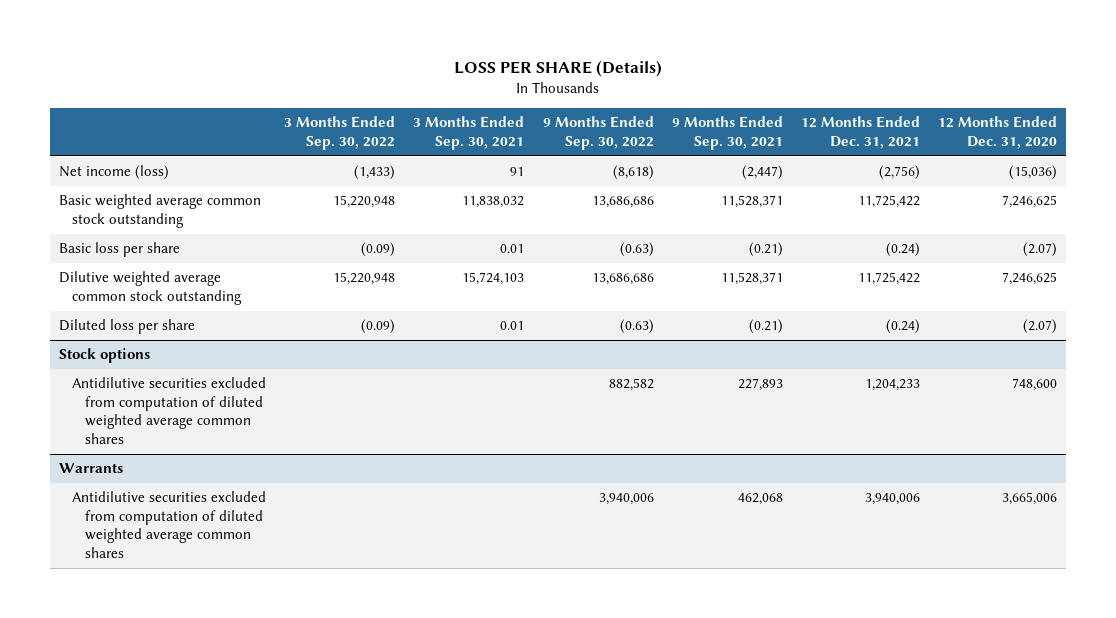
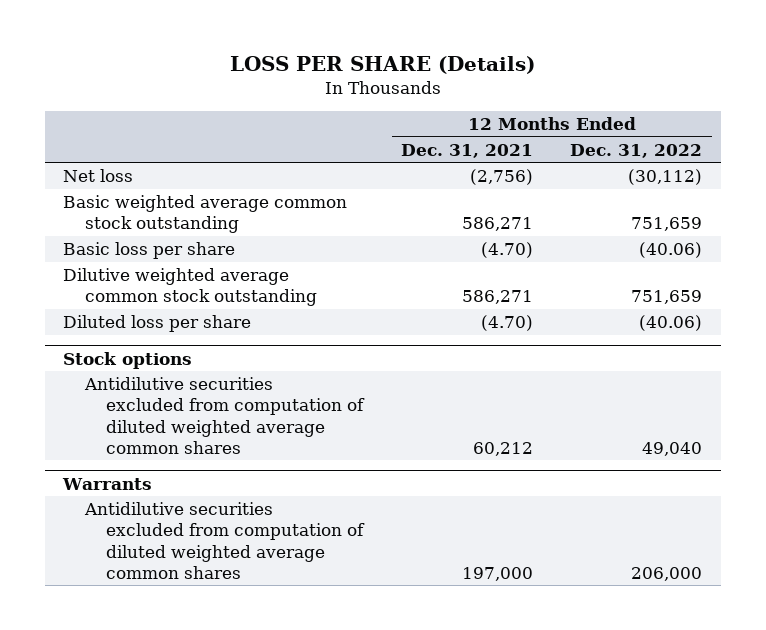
[284,116,396,150] 3 Months Ended Sep. 30, 2022 -> none
[413,116,525,150] 3 Months Ended Sep. 30, 2021 -> none
[542,116,654,150] 9 Months Ended Sep. 30, 2022 -> none
[671,116,783,150] 9 Months Ended Sep. 30, 2021 -> none
[938,116,1058,149] 12 Months Ended Dec. 31, 2020 -> none
none -> [570,143,703,158] Dec. 31, 2022
[59,165,170,181] Net income (loss) -> [63,168,134,182] Net loss
[857,195,920,209] 11,725,422 -> [461,217,533,232] 586,271
[885,242,920,258] (0.24) -> [480,241,533,258] (4.70)
[857,272,920,286] 11,725,422 -> [461,290,533,305] 586,271
[885,319,920,335] (0.24) -> [480,314,533,331] (4.70)
[864,379,920,392] 1,204,233 -> [472,441,533,456] 60,212
[864,493,920,506] 3,940,006 -> [461,566,533,581] 197,000

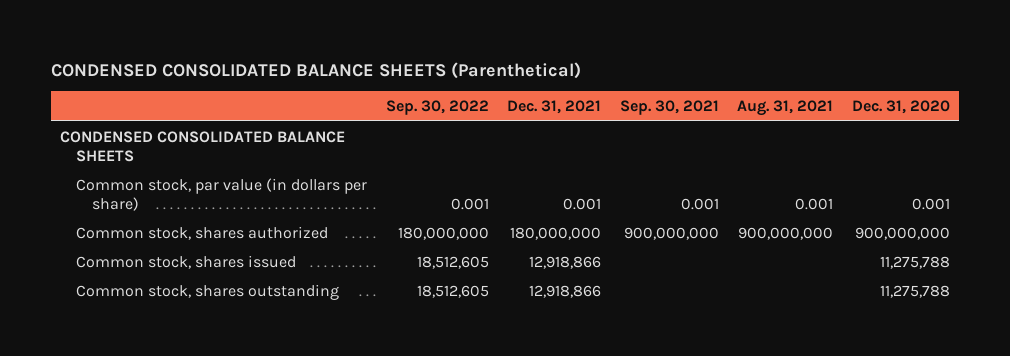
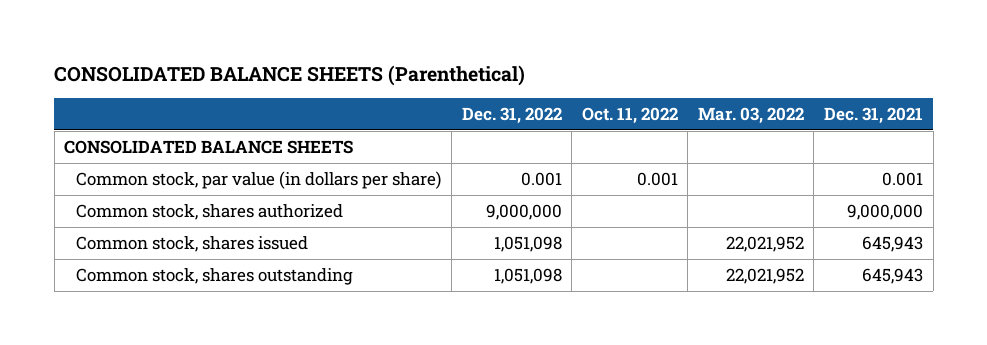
[51,61,582,79] CONDENSED CONSOLIDATED BALANCE SHEETS (Parenthetical) -> [54,64,526,86] CONSOLIDATED BALANCE SHEETS (Parenthetical)
[385,100,489,116] Sep. 30, 2022 -> none
[619,100,719,116] Sep. 30, 2021 -> none
[737,100,834,117] Aug. 31, 2021 -> none
[851,100,950,115] Dec. 31, 2020 -> none
none -> [461,106,562,124] Dec. 31, 2022
none -> [581,106,678,124] Oct. 11, 2022
none -> [697,106,804,124] Mar. 03, 2022
[60,130,346,162] CONDENSED CONSOLIDATED BALANCE SHEETS -> [64,140,354,155] CONSOLIDATED BALANCE SHEETS
[510,226,602,240] 180,000,000 -> [847,204,924,221] 9,000,000
[529,255,602,269] 12,918,866 -> [862,236,924,253] 645,943
[529,284,602,298] 12,918,866 -> [862,268,924,285] 645,943

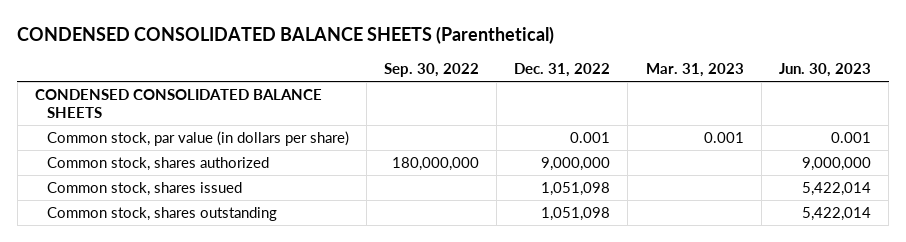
[54,64,526,86] CONSOLIDATED BALANCE SHEETS (Parenthetical) -> [17,25,555,44] CONDENSED CONSOLIDATED BALANCE SHEETS (Parenthetical)
[581,106,678,124] Oct. 11, 2022 -> none
[697,106,804,124] Mar. 03, 2022 -> none
[824,106,924,124] Dec. 31, 2021 -> none
none -> [383,63,479,78] Sep. 30, 2022
none -> [645,63,744,78] Mar. 31, 2023
none -> [778,63,871,78] Jun. 30, 2023
[64,140,354,155] CONSOLIDATED BALANCE SHEETS -> [35,89,323,118] CONDENSED CONSOLIDATED BALANCE SHEETS

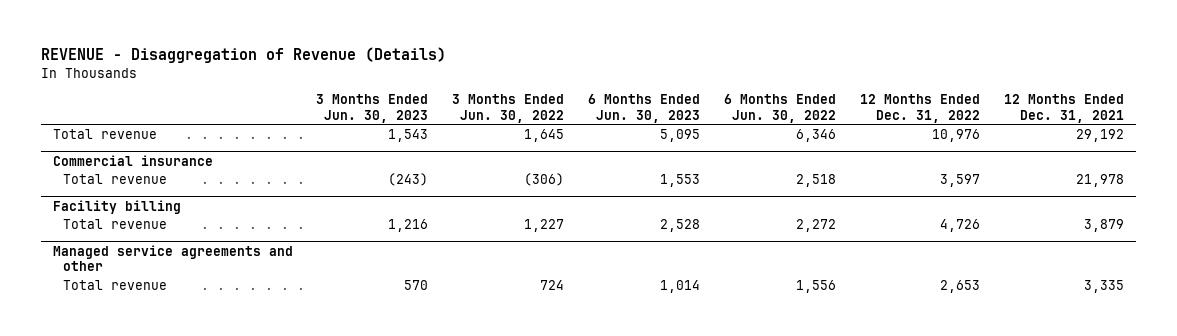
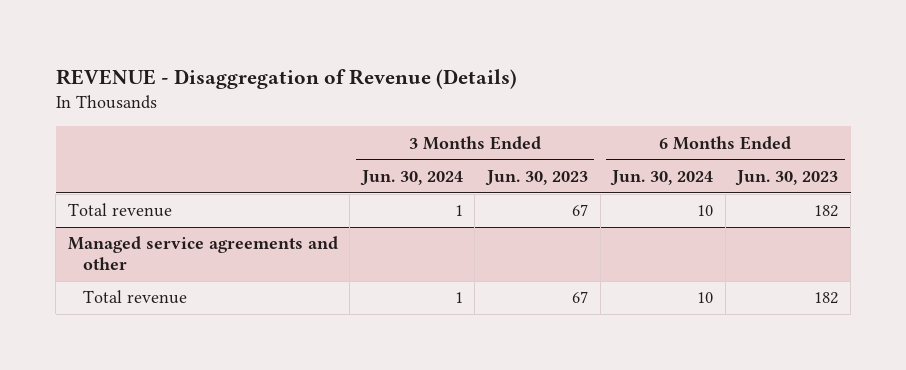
[452,94,565,123] 3 Months Ended Jun. 30, 2022 -> none
[724,94,837,123] 6 Months Ended Jun. 30, 2022 -> none
[860,94,981,123] 12 Months Ended Dec. 31, 2022 -> none
[1003,94,1124,123] 12 Months Ended Dec. 31, 2021 -> none
none -> [359,169,463,186] Jun. 30, 2024
none -> [610,169,714,186] Jun. 30, 2024
[52,154,213,166] Commercial insurance -> none
[62,173,167,184] Total revenue -> none
[52,199,181,214] Facility billing -> none
[62,218,167,229] Total revenue -> none
[388,128,429,142] 1,543 -> [572,204,589,217] 67
[660,128,701,142] 5,095 -> [814,205,839,218] 182
[404,279,429,290] 570 -> [572,291,589,304] 67
[660,279,701,293] 1,014 -> [814,292,839,305] 182

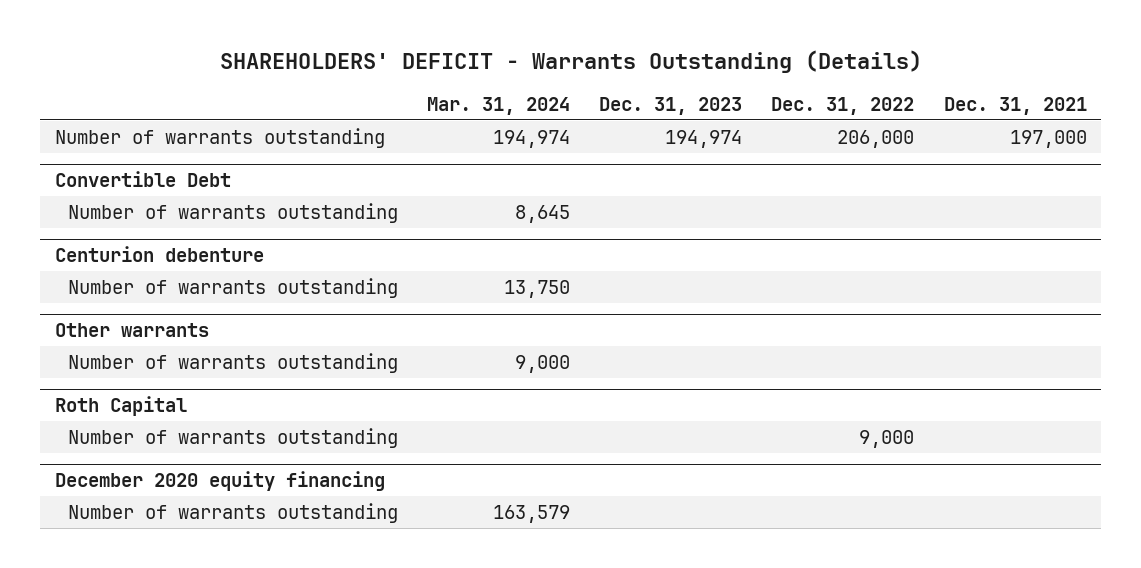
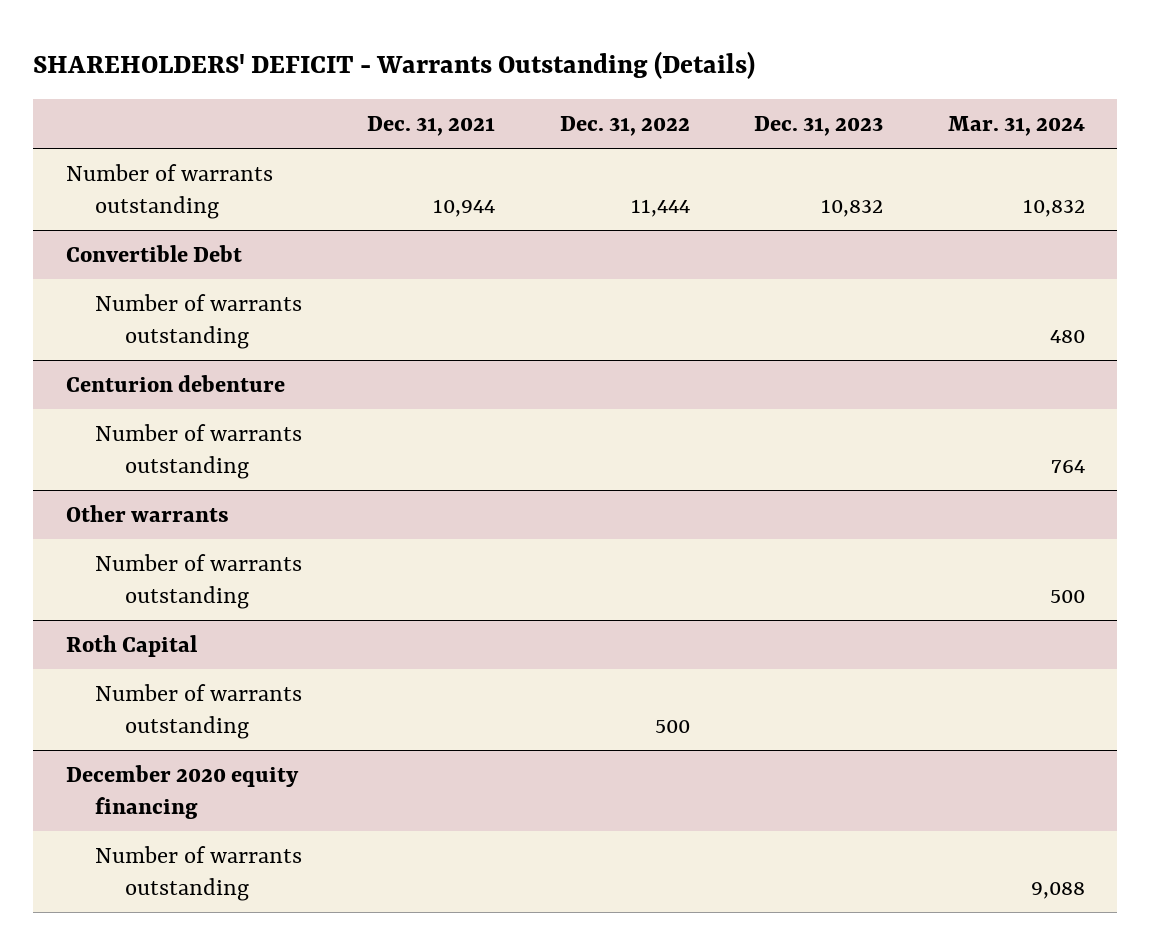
[492,129,570,148] 194,974 -> [1022,198,1085,217] 10,832
[665,129,743,148] 194,974 -> [821,198,884,217] 10,832
[837,129,915,148] 206,000 -> [630,198,690,217] 11,444
[1009,129,1087,148] 197,000 -> [432,198,495,217] 10,944
[514,204,570,223] 8,645 -> [1049,329,1085,343] 480
[503,279,570,298] 13,750 -> [1050,459,1085,473] 764
[514,354,570,373] 9,000 -> [1049,589,1085,603] 500
[859,429,915,448] 9,000 -> [654,719,690,733] 500
[492,504,570,523] 163,579 -> [1030,881,1085,899] 9,088

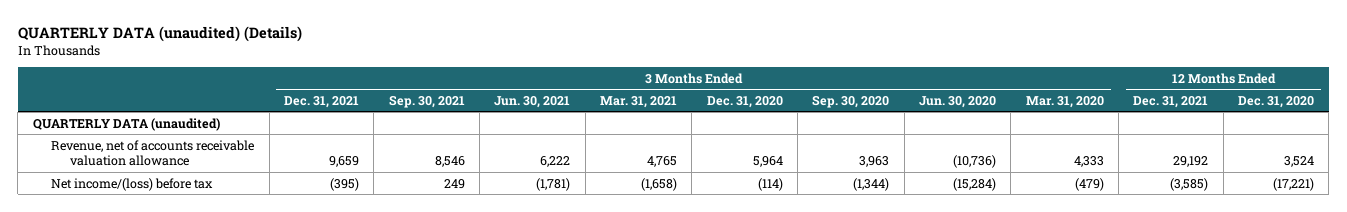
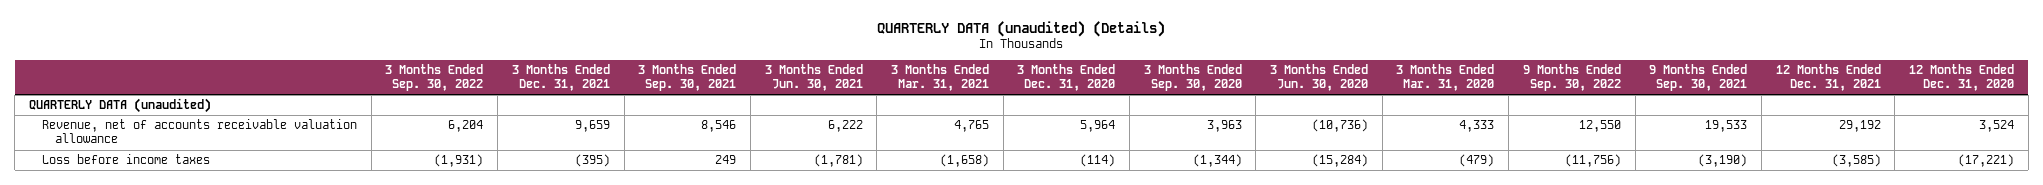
none -> [385,64,484,92] 3 Months Ended Sep. 30, 2022
none -> [1522,64,1621,92] 9 Months Ended Sep. 30, 2022
none -> [1649,64,1748,92] 9 Months Ended Sep. 30, 2021
[51,177,214,191] Net income/(loss) before tax -> [42,154,211,165] Loss before income taxes

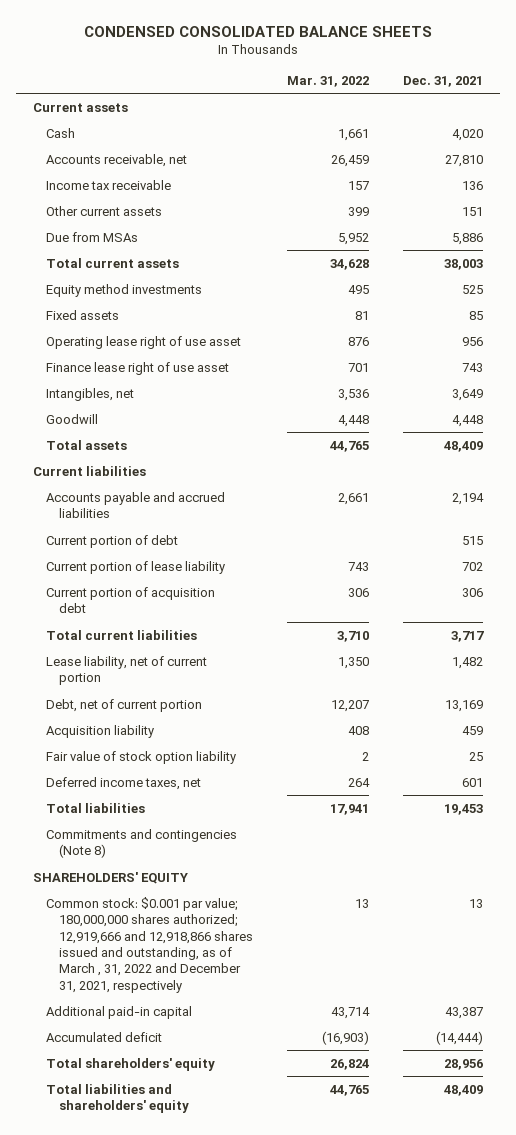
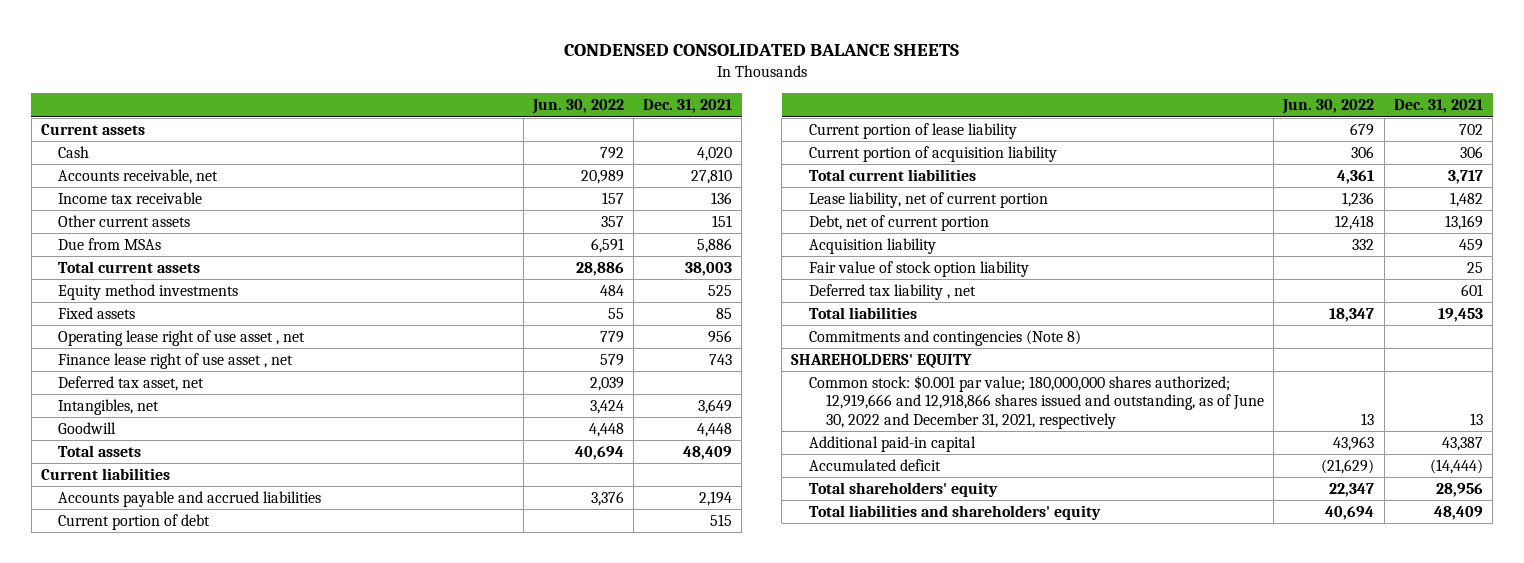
[286,75,369,87] Mar. 31, 2022 -> none
none -> [531,99,624,115] Jun. 30, 2022
[46,335,242,349] Operating lease right of use asset -> [58,329,306,346] Operating lease right of use asset , net
[46,361,230,375] Finance lease right of use asset -> [58,352,294,369] Finance lease right of use asset , net
none -> [58,375,205,391] Deferred tax asset, net
[46,586,216,614] Current portion of acquisition debt -> [808,145,1057,162] Current portion of acquisition liability
[46,776,202,790] Deferred income taxes, net -> [808,283,976,300] Deferred tax liability , net
[46,896,253,993] Common stock: $0.001 par value; 180,000,000 shares authorized; 12,919,666 and 12,918,866 shares issued and outstanding, as of March , 31, 2022 and December 31, 2021, respectively -> [808,374,1265,429] Common stock: $0.001 par value; 180,000,000 shares authorized; 12,919,666 and 12,918,866 shares issued and outstanding, as of June 30, 2022 and December 31, 2021, respectively

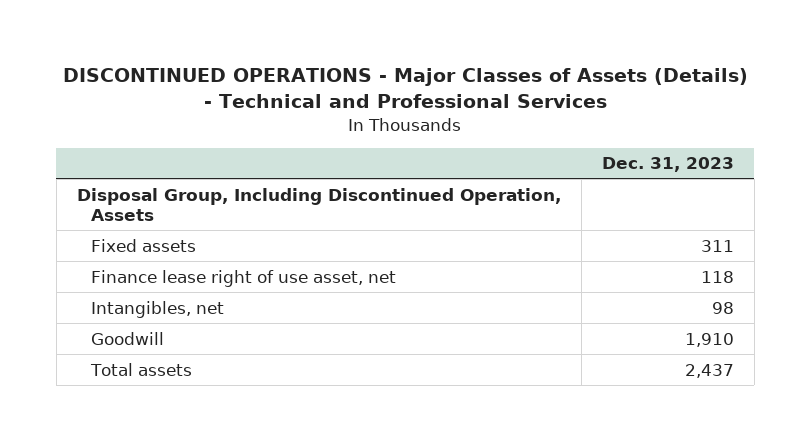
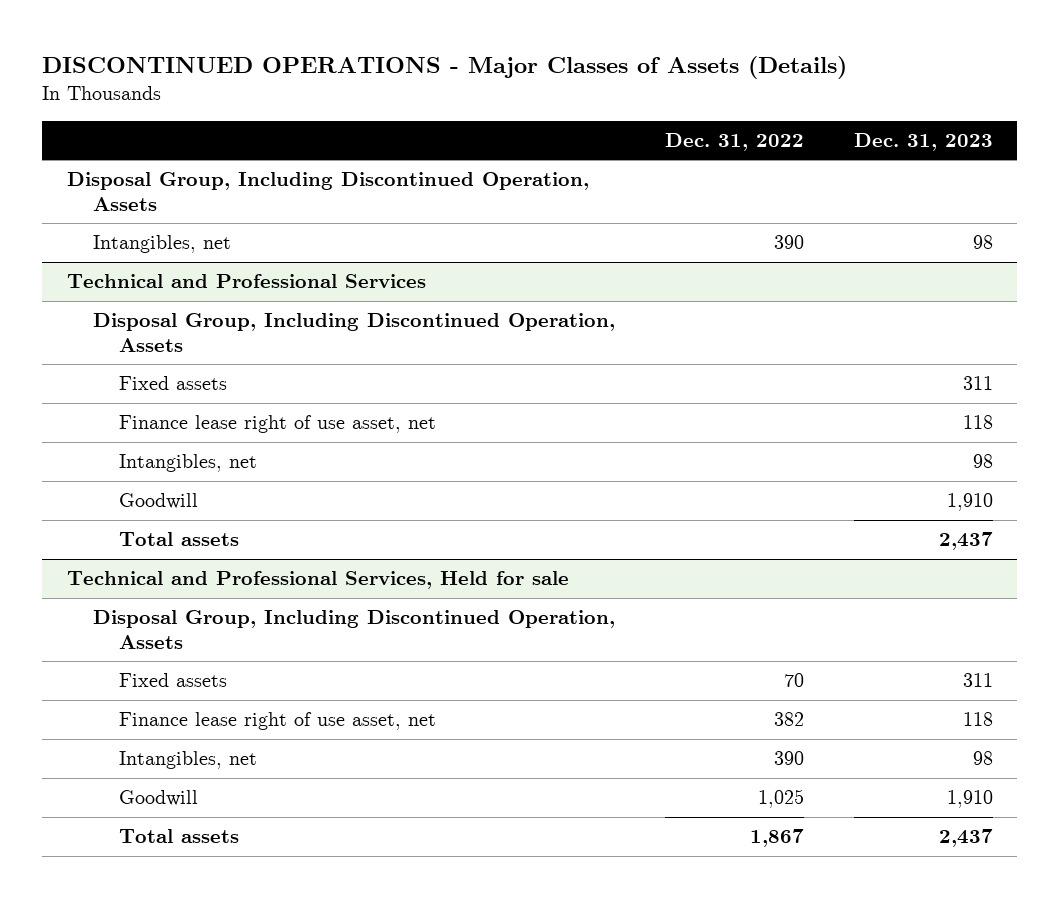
[63,68,749,109] DISCONTINUED OPERATIONS - Major Classes of Assets (Details) - Technical and Professional Services -> [41,56,847,80] DISCONTINUED OPERATIONS - Major Classes of Assets (Details)
none -> [664,132,804,151] Dec. 31, 2022
none -> [92,235,231,254] Intangibles, net
none -> [66,274,426,289] Technical and Professional Services
none -> [92,313,615,352] Disposal Group, Including Discontinued Operation, Assets
none -> [66,571,569,590] Technical and Professional Services, Held for sale
none -> [92,610,615,649] Disposal Group, Including Discontinued Operation, Assets
none -> [118,673,227,688] Fixed assets
none -> [118,712,436,731] Finance lease right of use asset, net
none -> [118,751,257,770] Intangibles, net
none -> [118,790,198,807] Goodwill
none -> [118,829,239,844] Total assets

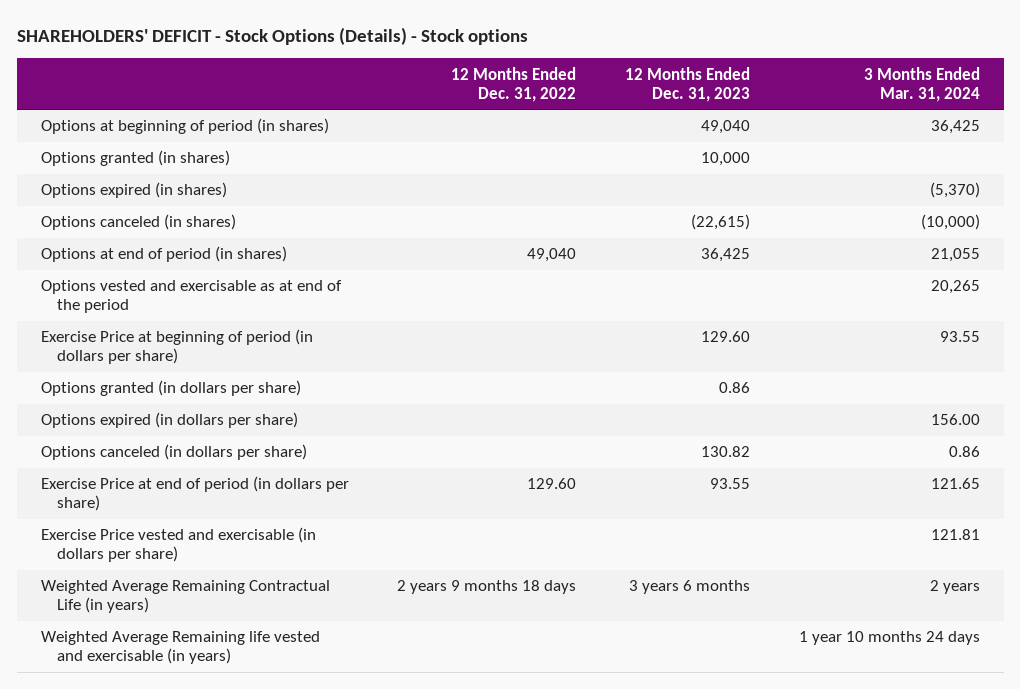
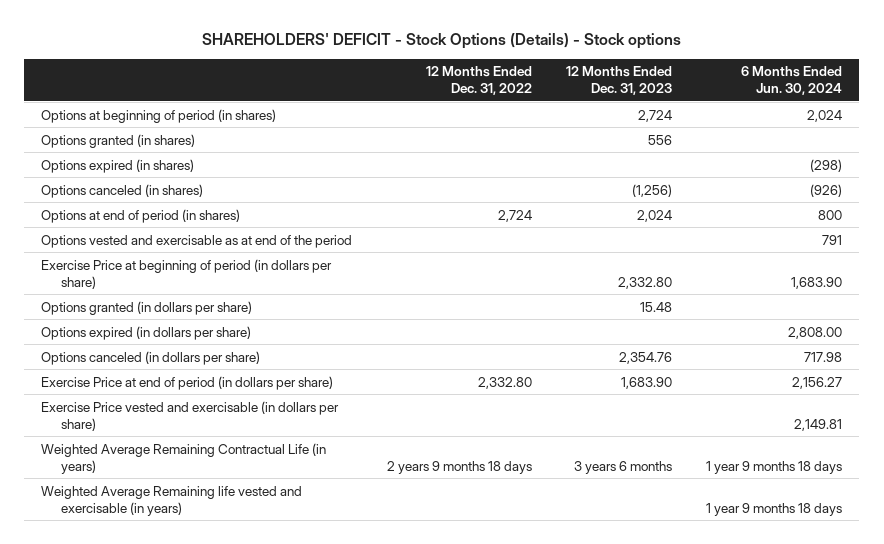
[863,66,980,102] 3 Months Ended Mar. 31, 2024 -> none
none -> [741,66,843,96] 6 Months Ended Jun. 30, 2024
[701,120,751,135] 49,040 -> [638,109,673,122] 2,724
[701,152,751,167] 10,000 -> [648,134,673,145] 556
[691,214,751,231] (22,615) -> [632,183,673,197] (1,256)
[527,248,577,263] 49,040 -> [497,209,532,222] 2,724
[701,248,751,263] 36,425 -> [637,209,673,222] 2,024
[701,331,751,343] 129.60 -> [618,276,673,289] 2,332.80
[719,382,751,394] 0.86 -> [640,301,673,312] 15.48
[701,446,751,458] 130.82 -> [619,351,673,364] 2,354.76
[527,478,577,490] 129.60 -> [477,376,532,389] 2,332.80
[710,478,751,490] 93.55 -> [621,376,673,389] 1,683.90

